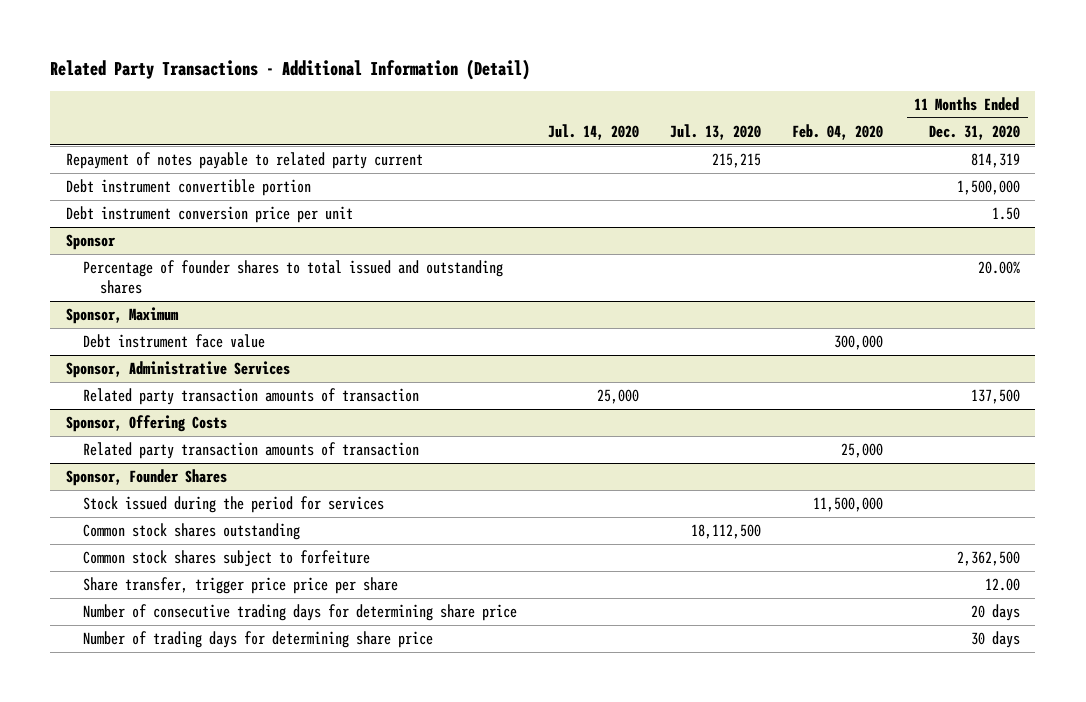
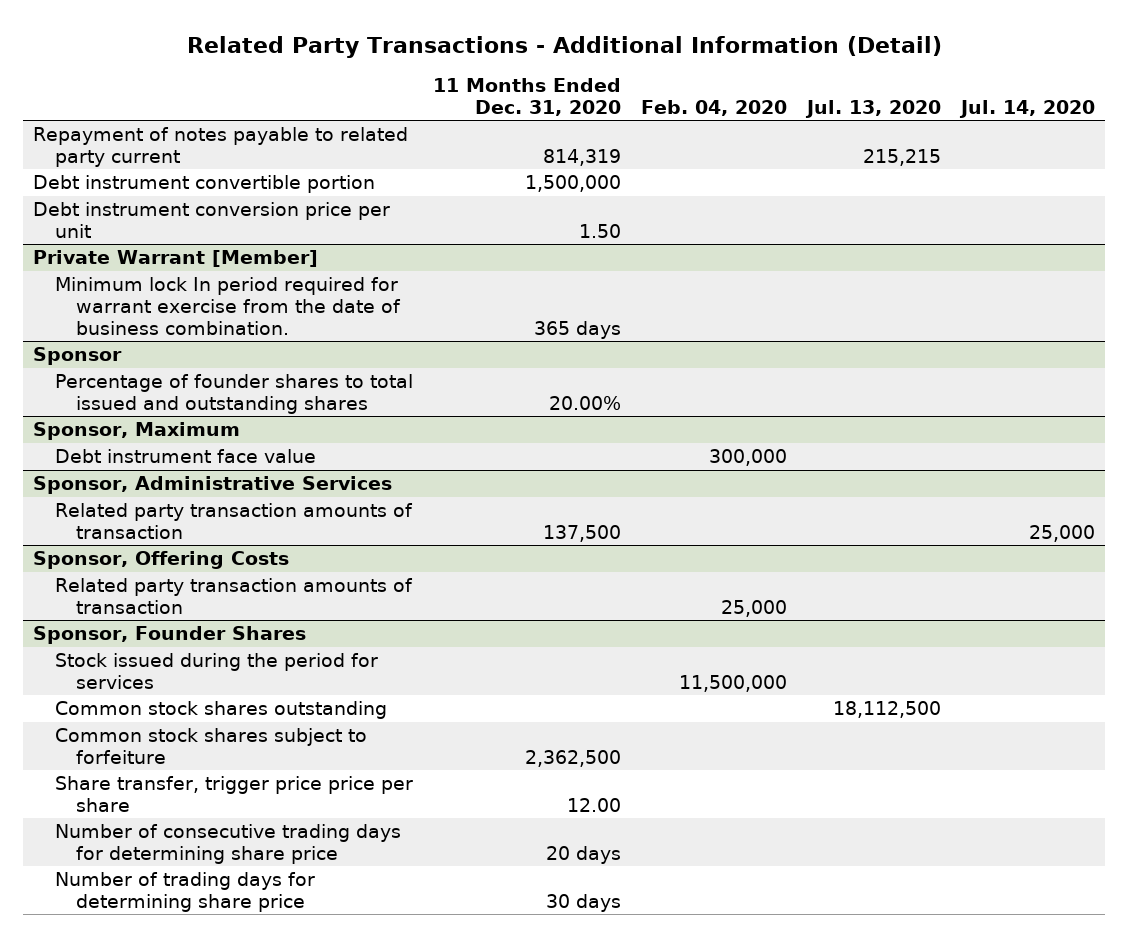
none -> [33,250,319,268] Private Warrant [Member]
none -> [54,277,401,335] Minimum lock In period required for warrant exercise from the date of business combination.

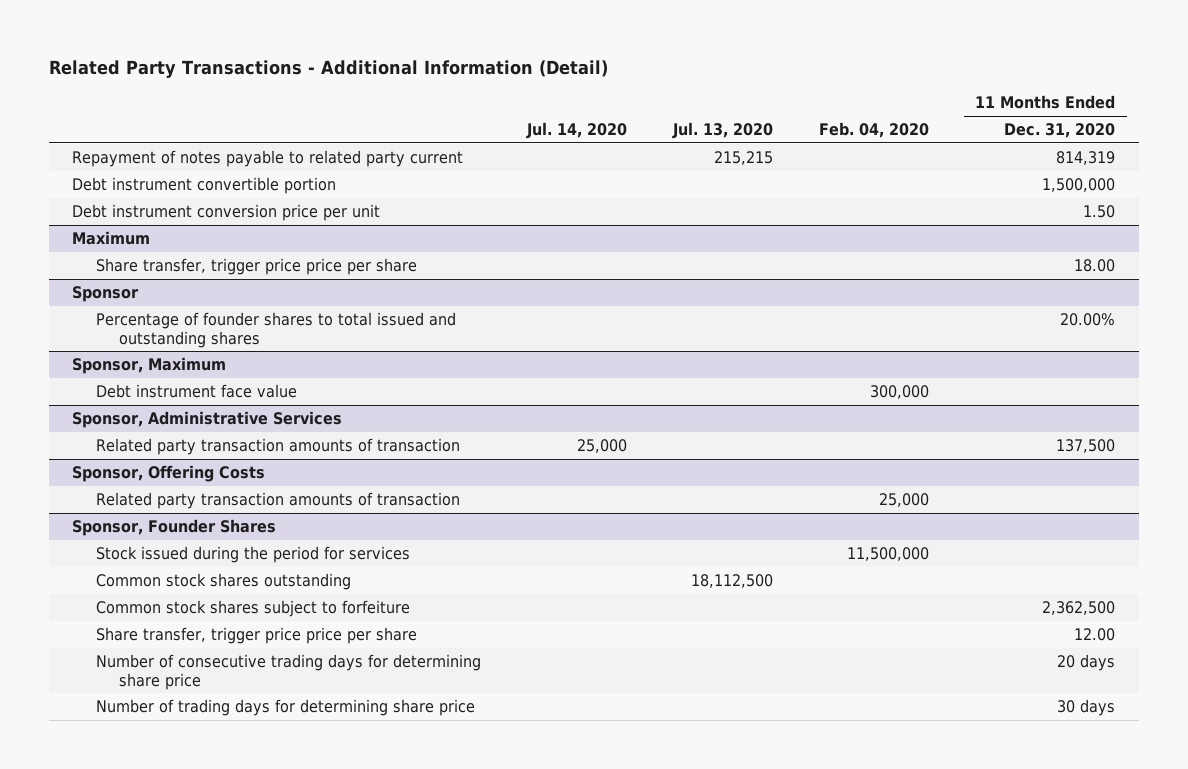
[33,250,319,268] Private Warrant [Member] -> none
[54,277,401,335] Minimum lock In period required for warrant exercise from the date of business combination. -> none
none -> [72,231,151,246] Maximum
none -> [95,258,417,276] Share transfer, trigger price price per share

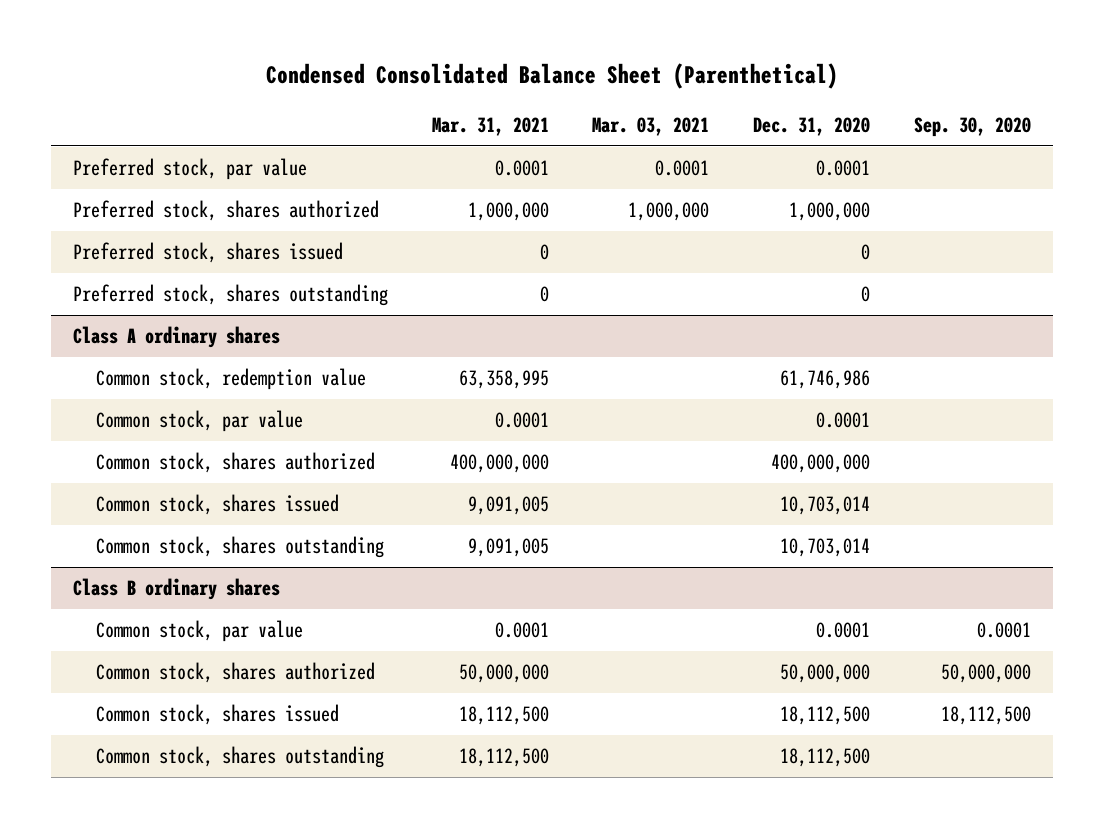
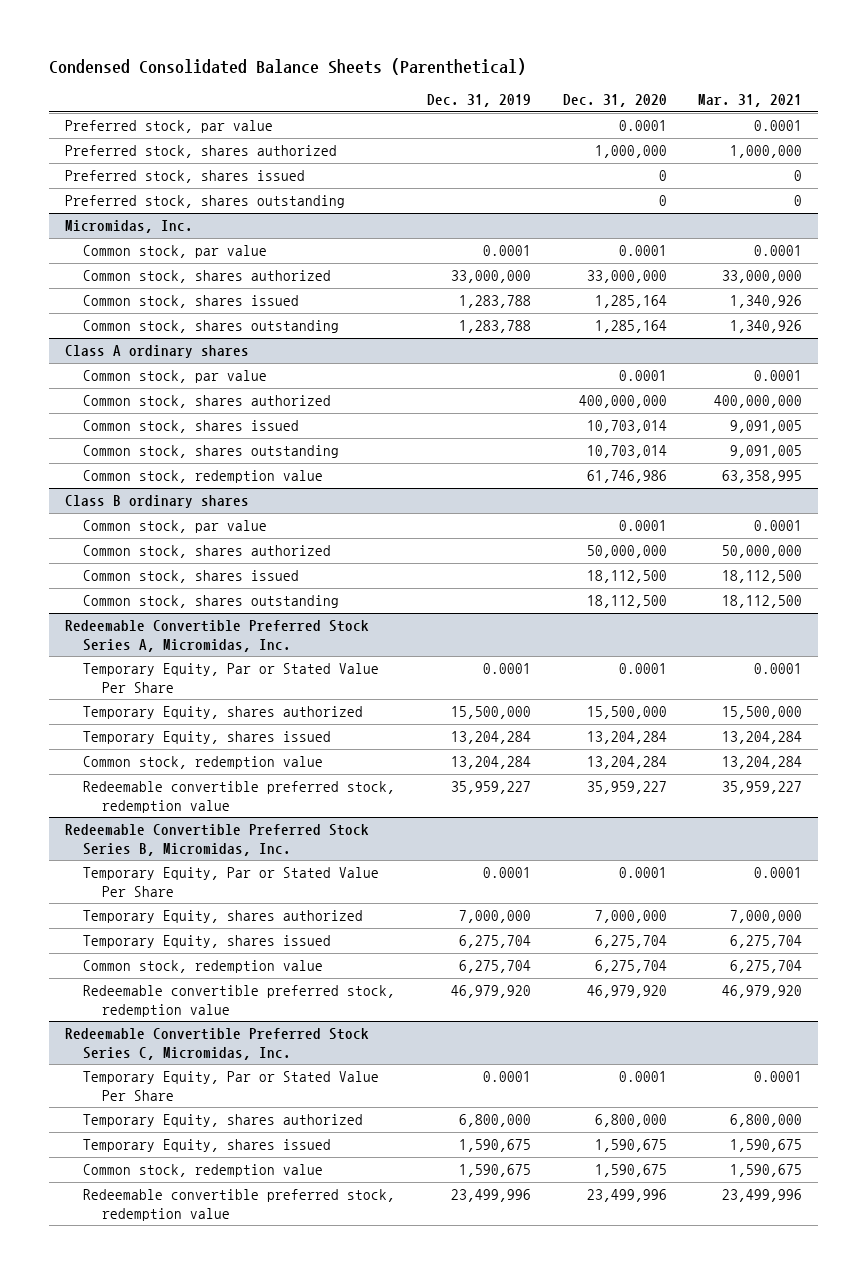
[265,63,838,90] Condensed Consolidated Balance Sheet (Parenthetical) -> [48,58,526,76] Condensed Consolidated Balance Sheets (Parenthetical)
[592,116,710,136] Mar. 03, 2021 -> none
[913,116,1031,137] Sep. 30, 2020 -> none
none -> [426,94,531,108] Dec. 31, 2019
none -> [64,220,193,234] Micromidas, Inc.
none -> [83,245,268,259] Common stock, par value
none -> [83,270,332,284] Common stock, shares authorized
none -> [83,295,300,309] Common stock, shares issued
none -> [83,320,340,334] Common stock, shares outstanding
[96,368,367,391] Common stock, redemption value -> [83,470,324,484] Common stock, redemption value
none -> [64,620,369,652] Redeemable Convertible Preferred Stock Series A, Micromidas, Inc.
none -> [83,663,380,693] Temporary Equity, Par or Stated Value Per Share
none -> [83,706,364,720] Temporary Equity, shares authorized
none -> [83,731,332,745] Temporary Equity, shares issued
none -> [83,756,324,770] Common stock, redemption value
none -> [83,781,396,813] Redeemable convertible preferred stock, redemption value
none -> [64,824,369,856] Redeemable Convertible Preferred Stock Series B, Micromidas, Inc.
none -> [83,867,380,897] Temporary Equity, Par or Stated Value Per Share
none -> [83,910,364,924] Temporary Equity, shares authorized
none -> [83,935,332,949] Temporary Equity, shares issued
none -> [83,960,324,974] Common stock, redemption value
none -> [83,985,396,1017] Redeemable convertible preferred stock, redemption value
none -> [64,1028,369,1060] Redeemable Convertible Preferred Stock Series C, Micromidas, Inc.
none -> [83,1071,380,1101] Temporary Equity, Par or Stated Value Per Share
none -> [83,1114,364,1128] Temporary Equity, shares authorized
none -> [83,1139,332,1153] Temporary Equity, shares issued
none -> [83,1164,324,1178] Common stock, redemption value
none -> [83,1189,396,1221] Redeemable convertible preferred stock, redemption value

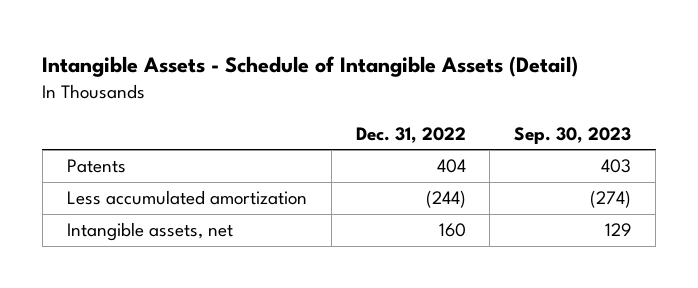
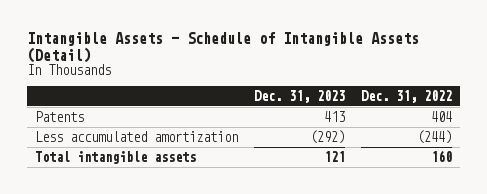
[514,126,632,144] Sep. 30, 2023 -> none
none -> [253,89,345,103] Dec. 31, 2023
[66,222,233,242] Intangible assets, net -> [34,150,196,164] Total intangible assets

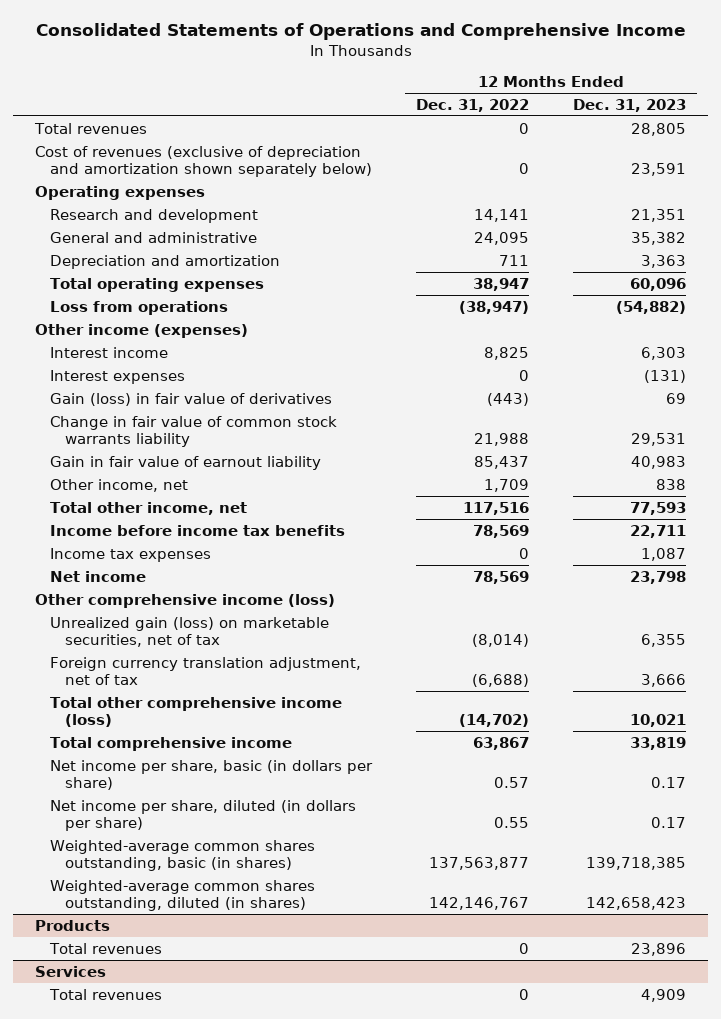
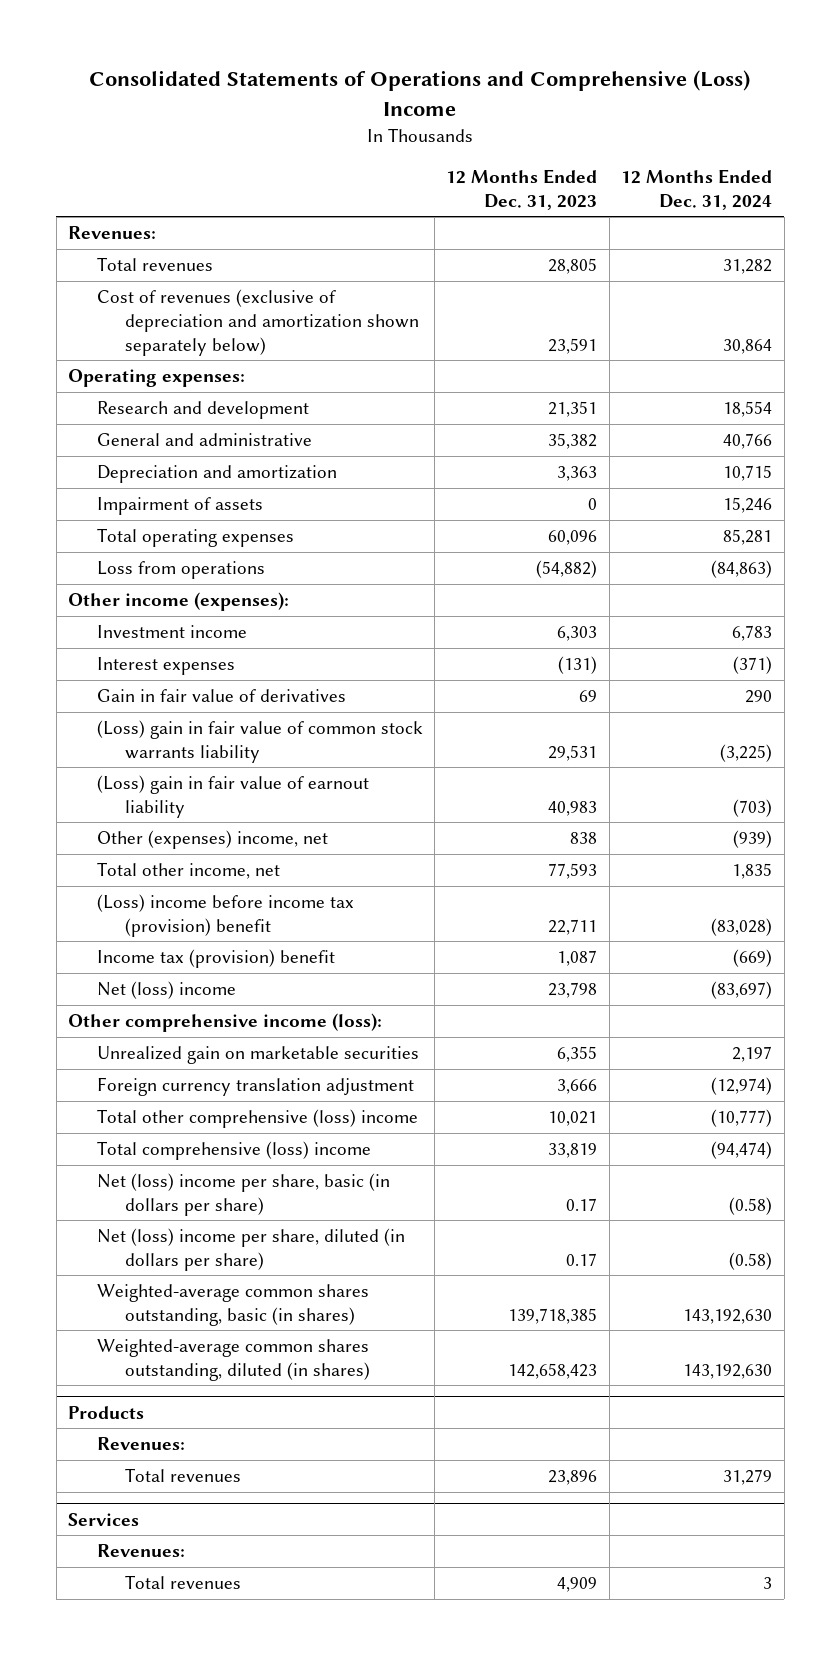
[35,23,686,41] Consolidated Statements of Operations and Comprehensive Income -> [89,69,751,116] Consolidated Statements of Operations and Comprehensive (Loss) Income
[416,98,530,112] Dec. 31, 2022 -> none
none -> [621,169,773,210] 12 Months Ended Dec. 31, 2024
none -> [68,226,157,240] Revenues:
[35,185,206,200] Operating expenses -> [68,369,246,388] Operating expenses:
none -> [96,497,263,516] Impairment of assets
[35,323,249,338] Other income (expenses) -> [68,592,290,612] Other income (expenses):
[50,346,169,358] Interest income -> [96,625,247,639] Investment income
[50,392,333,406] Gain (loss) in fair value of derivatives -> [96,689,346,703] Gain in fair value of derivatives
[50,415,338,447] Change in fair value of common stock warrants liability -> [96,720,423,763] (Loss) gain in fair value of common stock warrants liability
[50,455,322,470] Gain in fair value of earnout liability -> [96,775,369,818] (Loss) gain in fair value of earnout liability
[50,478,189,492] Other income, net -> [96,830,328,850] Other (expenses) income, net
[50,524,346,536] Income before income tax benefits -> [96,894,354,937] (Loss) income before income tax (provision) benefit
[50,547,212,562] Income tax expenses -> [96,949,335,969] Income tax (provision) benefit
[50,570,147,582] Net income -> [96,981,236,1000] Net (loss) income
[35,593,336,608] Other comprehensive income (loss) -> [68,1013,383,1033] Other comprehensive income (loss):
[50,616,330,647] Unrealized gain (loss) on marketable securities, net of tax -> [96,1046,419,1065] Unrealized gain on marketable securities
[50,656,362,685] Foreign currency translation adjustment, net of tax -> [96,1077,414,1097] Foreign currency translation adjustment
[50,696,343,727] Total other comprehensive income (loss) -> [96,1109,418,1129] Total other comprehensive (loss) income
[50,736,293,751] Total comprehensive income -> [96,1141,371,1161] Total comprehensive (loss) income
[50,759,374,790] Net income per share, basic (in dollars per share) -> [96,1173,390,1216] Net (loss) income per share, basic (in dollars per share)
[50,799,357,831] Net income per share, diluted (in dollars per share) -> [96,1228,405,1271] Net (loss) income per share, diluted (in dollars per share)
none -> [96,1437,185,1451] Revenues:
none -> [96,1544,185,1558] Revenues:

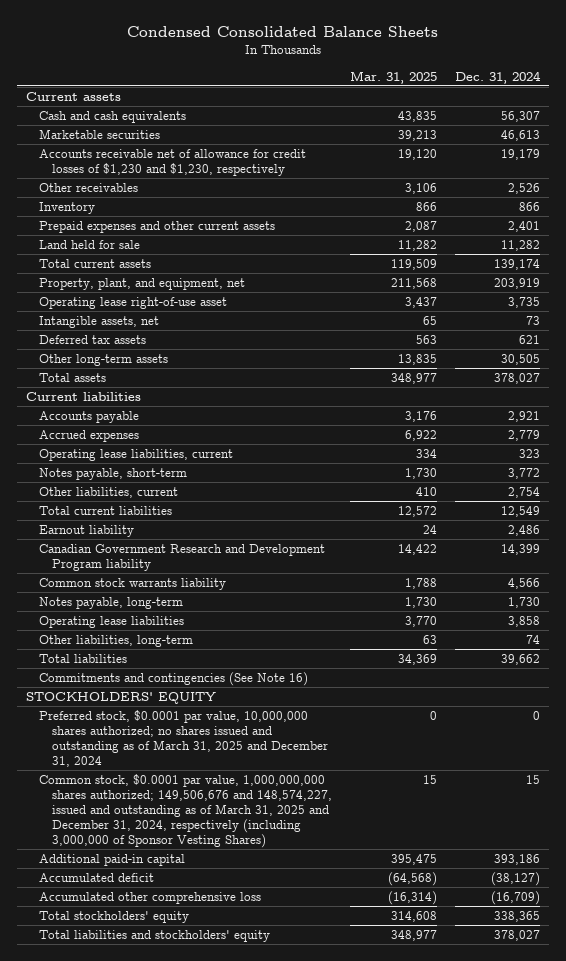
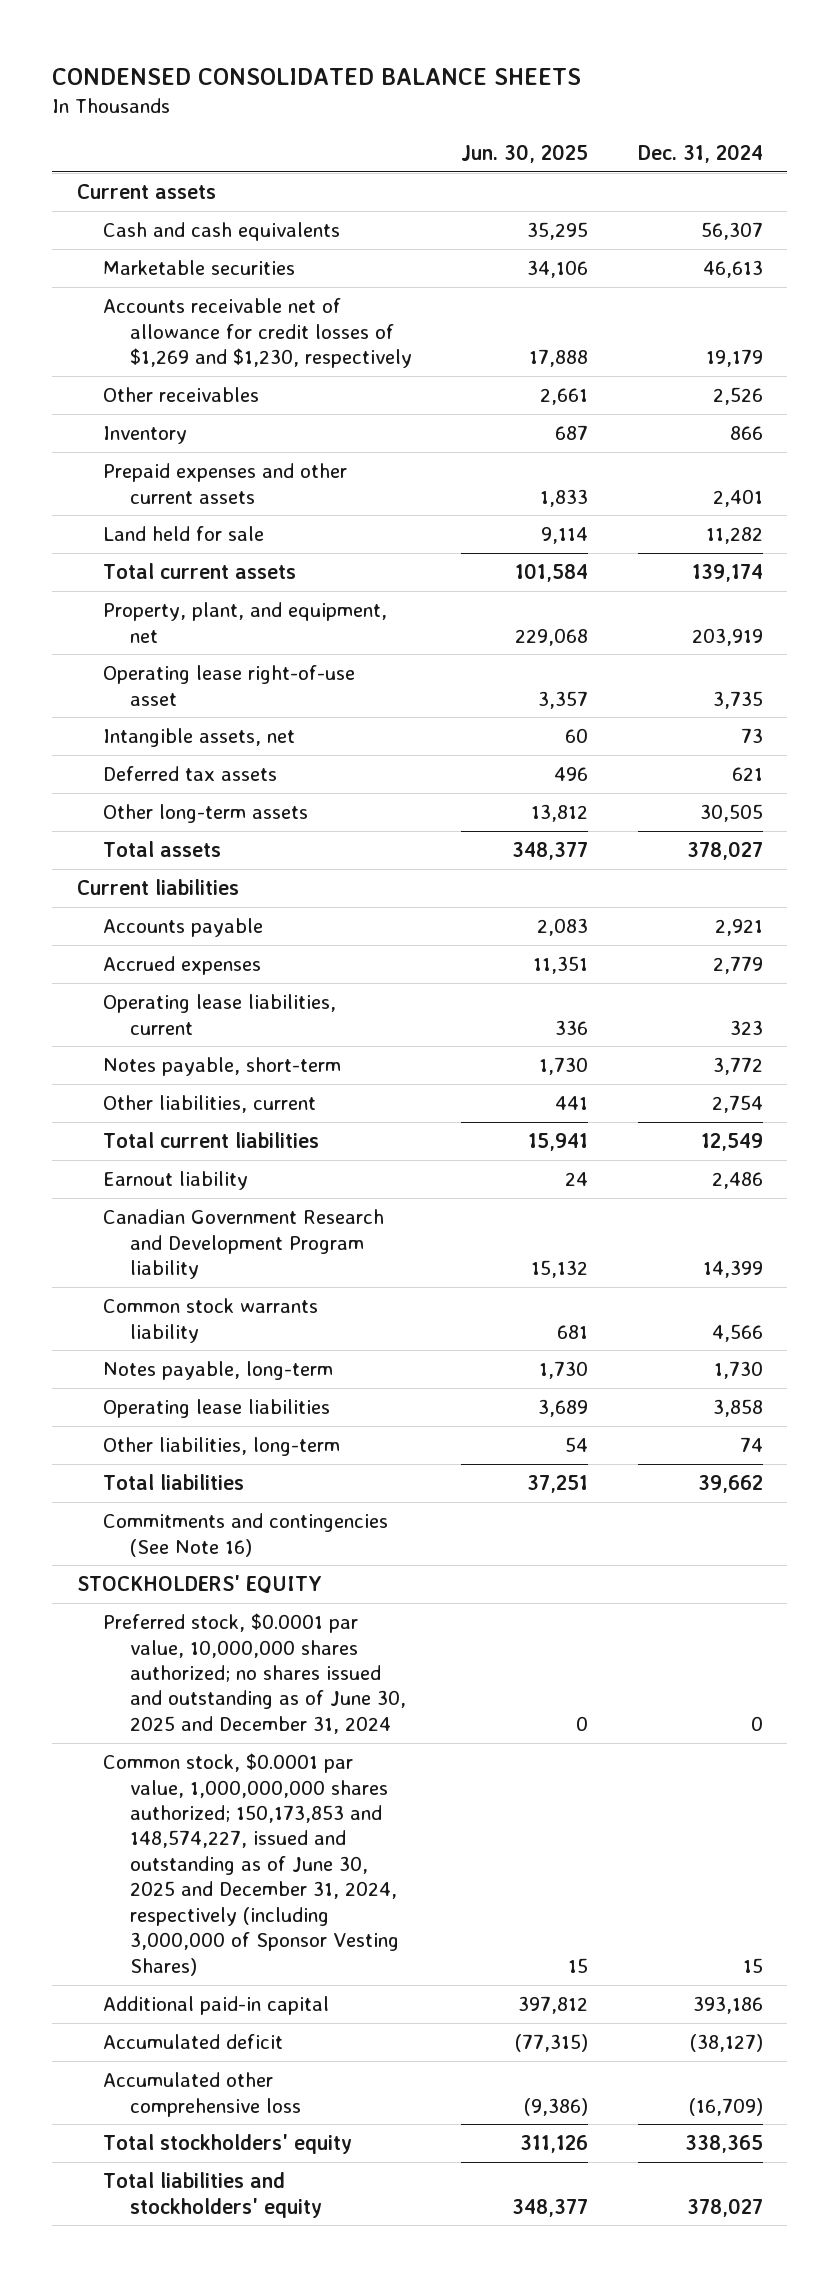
[127,25,439,37] Condensed Consolidated Balance Sheets -> [51,67,581,85] CONDENSED CONSOLIDATED BALANCE SHEETS
[350,70,438,84] Mar. 31, 2025 -> none
none -> [461,144,589,164] Jun. 30, 2025
[39,148,307,176] Accounts receivable net of allowance for credit losses of $1,230 and $1,230, respectively -> [103,298,412,369] Accounts receivable net of allowance for credit losses of $1,269 and $1,230, respectively
[39,709,329,767] Preferred stock, $0.0001 par value, 10,000,000 shares authorized; no shares issued and outstanding as of March 31, 2025 and December 31, 2024 -> [103,1613,406,1734] Preferred stock, $0.0001 par value, 10,000,000 shares authorized; no shares issued and outstanding as of June 30, 2025 and December 31, 2024
[39,773,333,848] Common stock, $0.0001 par value, 1,000,000,000 shares authorized; 149,506,676 and 148,574,227, issued and outstanding as of March 31, 2025 and December 31, 2024, respectively (including 3,000,000 of Sponsor Vesting Shares) -> [103,1753,399,1976] Common stock, $0.0001 par value, 1,000,000,000 shares authorized; 150,173,853 and 148,574,227, issued and outstanding as of June 30, 2025 and December 31, 2024, respectively (including 3,000,000 of Sponsor Vesting Shares)

